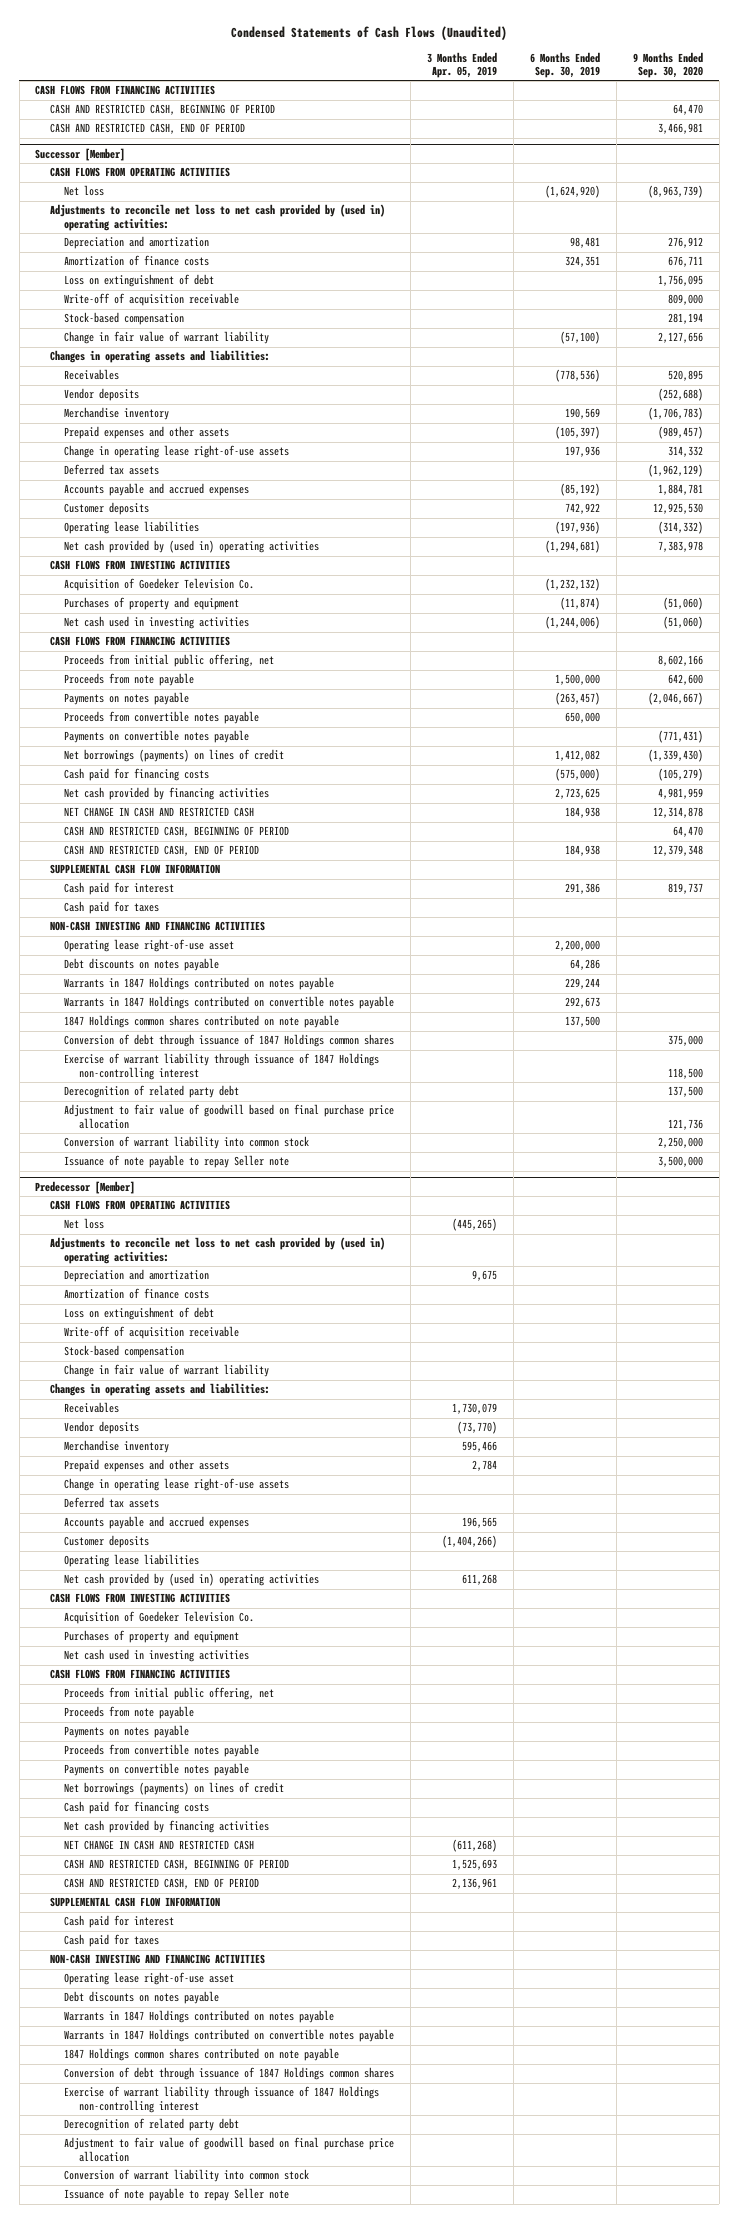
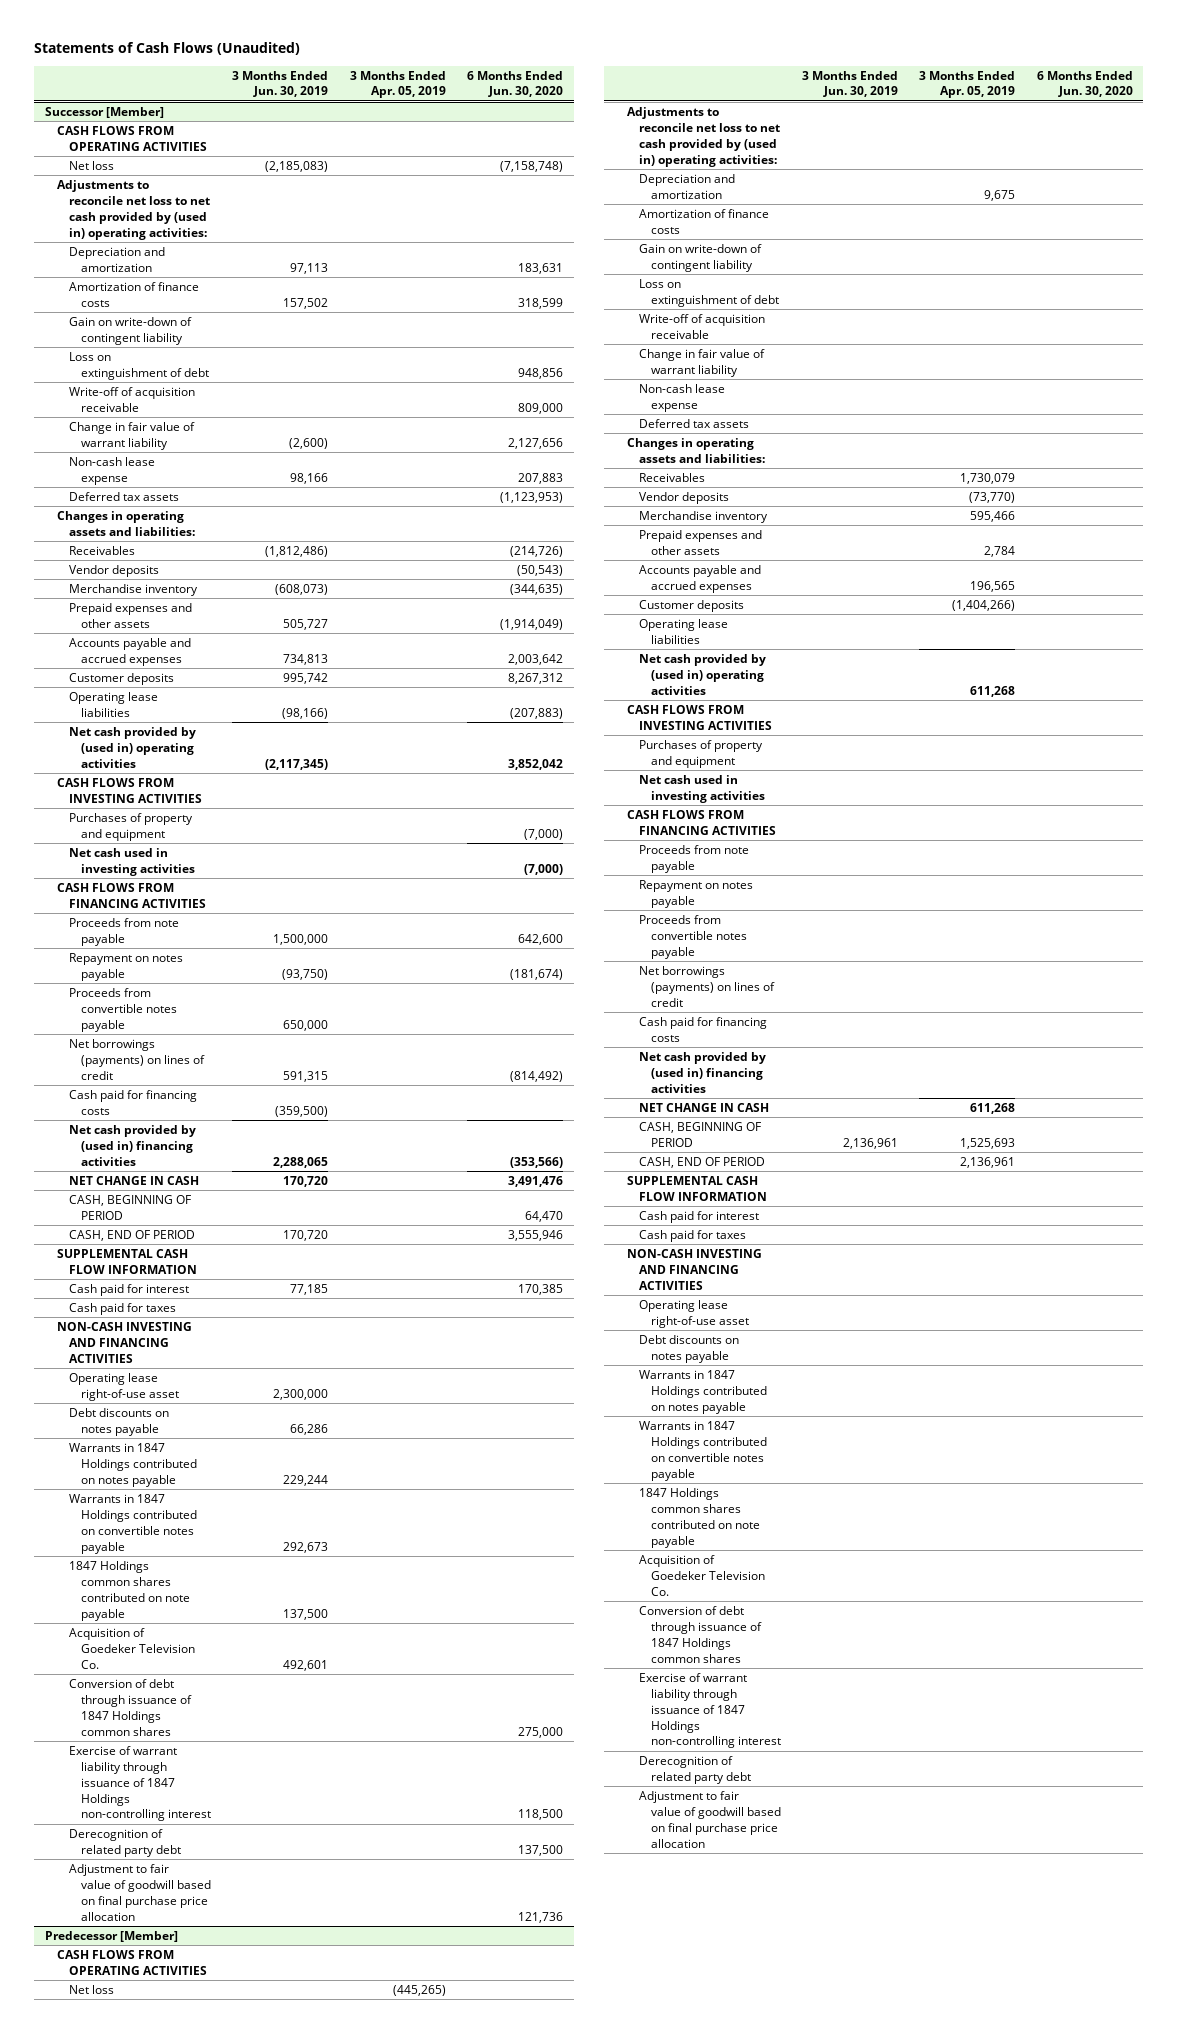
[231,25,508,40] Condensed Statements of Cash Flows (Unaudited) -> [34,42,301,56] Statements of Cash Flows (Unaudited)
[530,51,601,78] 6 Months Ended Sep. 30, 2019 -> none
[632,51,703,78] 9 Months Ended Sep. 30, 2020 -> none
none -> [232,70,329,98] 3 Months Ended Jun. 30, 2019
none -> [466,70,563,98] 6 Months Ended Jun. 30, 2020
[35,85,216,96] CASH FLOWS FROM FINANCING ACTIVITIES -> none
[49,104,275,116] CASH AND RESTRICTED CASH, BEGINNING OF PERIOD -> none
[49,123,245,135] CASH AND RESTRICTED CASH, END OF PERIOD -> none
none -> [68,317,192,345] Gain on write-down of contingent liability
[64,312,185,326] Stock-based compensation -> none
none -> [68,457,155,485] Non-cash lease expense
[64,464,160,476] Deferred tax assets -> [68,492,179,502] Deferred tax assets
[64,445,290,459] Change in operating lease right-of-use assets -> none
[64,654,275,668] Proceeds from initial public offering, net -> none
[64,692,190,706] Payments on notes payable -> [68,953,183,981] Repayment on notes payable
[64,730,250,744] Payments on convertible notes payable -> none
[64,787,270,801] Net cash provided by financing activities -> [68,1125,196,1166] Net cash provided by (used in) financing activities
[64,807,255,818] NET CHANGE IN CASH AND RESTRICTED CASH -> [68,1176,199,1186] NET CHANGE IN CASH
[64,826,290,838] CASH AND RESTRICTED CASH, BEGINNING OF PERIOD -> [68,1195,191,1220] CASH, BEGINNING OF PERIOD
[64,845,260,857] CASH AND RESTRICTED CASH, END OF PERIOD -> [68,1230,195,1242] CASH, END OF PERIOD
[64,578,255,592] Acquisition of Goedeker Television Co. -> [68,1628,195,1669] Acquisition of Goedeker Television Co.
[64,1136,310,1150] Conversion of warrant liability into common stock -> none
[64,1155,290,1169] Issuance of note payable to repay Seller note -> none
none -> [638,244,762,272] Gain on write-down of contingent liability
[64,1345,185,1359] Stock-based compensation -> none
none -> [638,384,725,412] Non-cash lease expense
[64,1497,160,1509] Deferred tax assets -> [638,419,749,429] Deferred tax assets
[64,1478,290,1492] Change in operating lease right-of-use assets -> none
[64,1687,275,1701] Proceeds from initial public offering, net -> none
[64,1725,190,1739] Payments on notes payable -> [638,880,753,908] Repayment on notes payable
[64,1763,250,1777] Payments on convertible notes payable -> none
[64,1820,270,1834] Net cash provided by financing activities -> [638,1052,766,1093] Net cash provided by (used in) financing activities
[64,1840,255,1851] NET CHANGE IN CASH AND RESTRICTED CASH -> [638,1103,769,1113] NET CHANGE IN CASH
[452,1839,498,1853] (611,268) -> [970,1103,1016,1115] 611,268
[64,1859,290,1871] CASH AND RESTRICTED CASH, BEGINNING OF PERIOD -> [638,1122,761,1147] CASH, BEGINNING OF PERIOD
[64,1878,260,1890] CASH AND RESTRICTED CASH, END OF PERIOD -> [638,1157,765,1169] CASH, END OF PERIOD
[64,1611,255,1625] Acquisition of Goedeker Television Co. -> [638,1555,765,1596] Acquisition of Goedeker Television Co.
[64,2169,310,2183] Conversion of warrant liability into common stock -> none
[64,2188,290,2202] Issuance of note payable to repay Seller note -> none

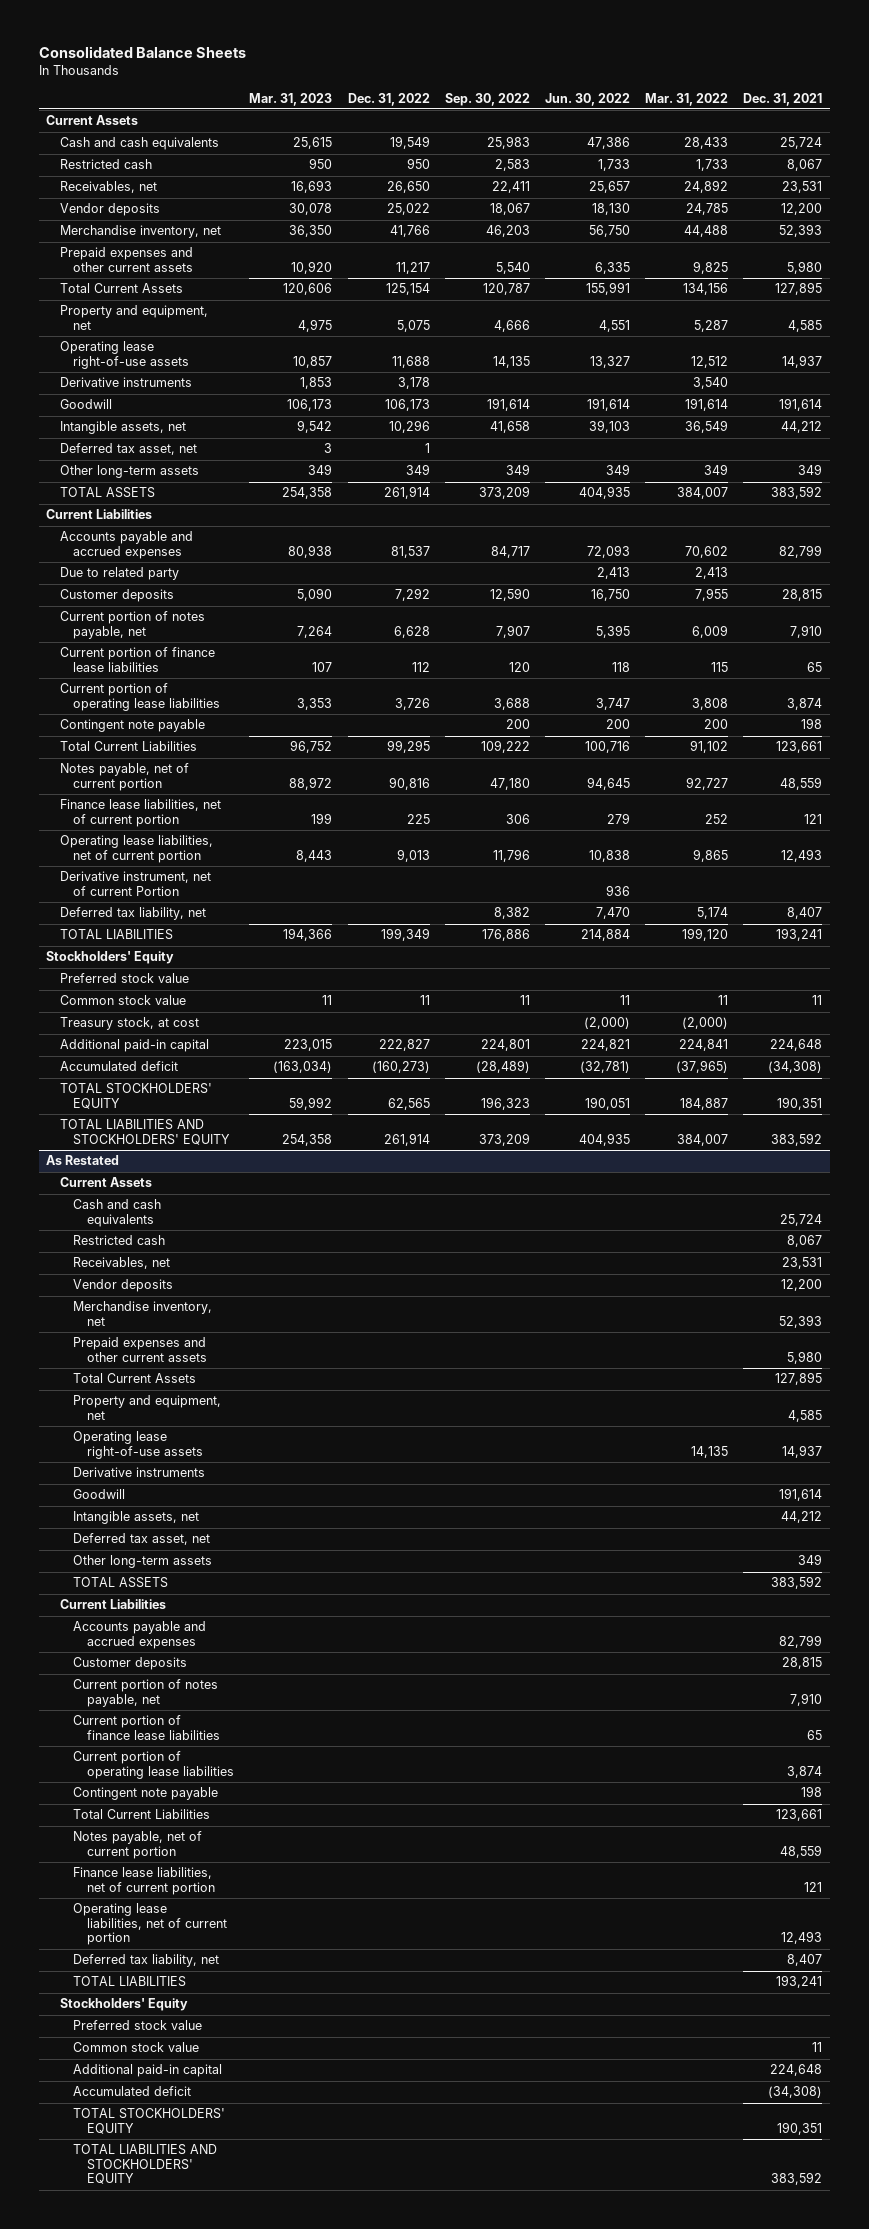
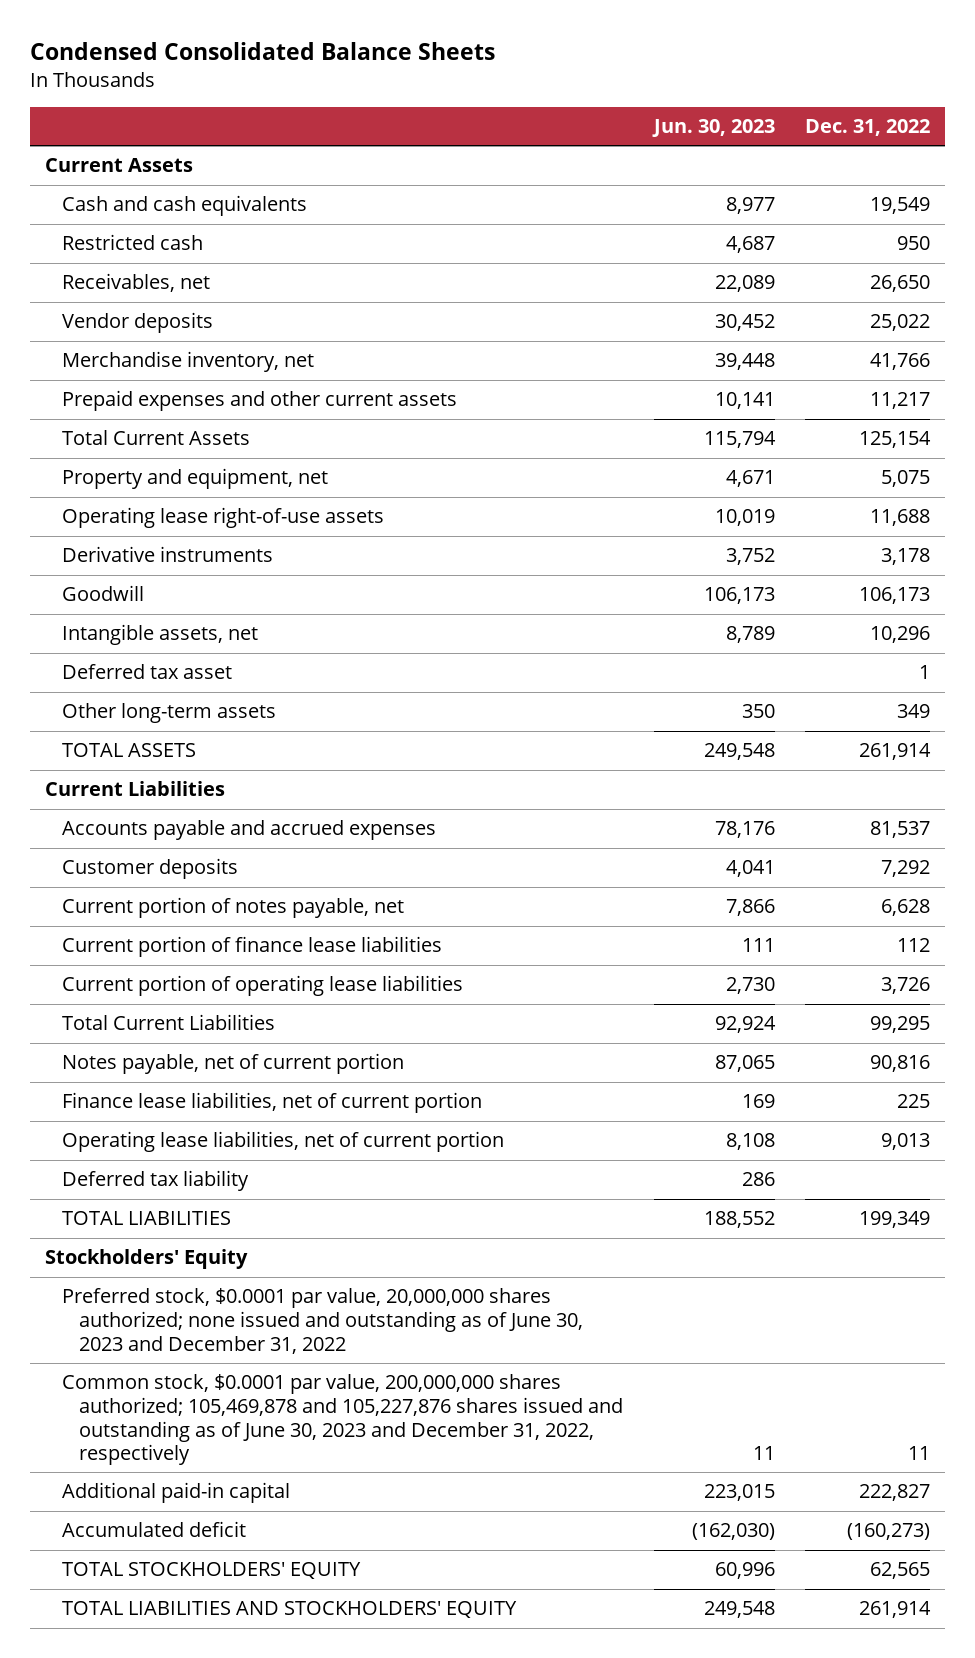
[38,45,246,58] Consolidated Balance Sheets -> [29,42,495,61] Condensed Consolidated Balance Sheets
[249,92,333,106] Mar. 31, 2023 -> none
[444,92,530,106] Sep. 30, 2022 -> none
[545,92,631,106] Jun. 30, 2022 -> none
[645,92,729,106] Mar. 31, 2022 -> none
[743,92,823,106] Dec. 31, 2021 -> none
none -> [651,119,775,138] Jun. 30, 2023
[59,443,197,456] Deferred tax asset, net -> [62,664,233,680] Deferred tax asset
[59,567,179,581] Due to related party -> none
[59,719,205,733] Contingent note payable -> none
[59,871,211,896] Derivative instrument, net of current Portion -> none
[59,907,206,921] Deferred tax liability, net -> [62,1170,250,1192] Deferred tax liability
[59,1017,199,1031] Treasury stock, at cost -> none
[59,973,189,984] Preferred stock value -> [62,1288,584,1354] Preferred stock, $0.0001 par value, 20,000,000 shares authorized; none issued and outstanding as of June 30, 2023 and December 31, 2022
[59,995,186,1006] Common stock value -> [62,1374,624,1466] Common stock, $0.0001 par value, 200,000,000 shares authorized; 105,469,878 and 105,227,876 shares issued and outstanding as of June 30, 2023 and December 31, 2022, respectively
[46,1155,120,1166] As Restated -> none
[59,1177,152,1188] Current Assets -> none
[73,1199,162,1227] Cash and cash equivalents -> none
[73,1235,166,1246] Restricted cash -> none
[73,1257,171,1270] Receivables, net -> none
[73,1279,174,1293] Vendor deposits -> none
[73,1301,213,1326] Merchandise inventory, net -> none
[73,1337,208,1362] Prepaid expenses and other current assets -> none
[73,1373,197,1384] Total Current Assets -> none
[73,1395,222,1420] Property and equipment, net -> none
[73,1431,204,1459] Operating lease right-of-use assets -> none
[73,1467,206,1478] Derivative instruments -> none
[73,1489,126,1500] Goodwill -> none
[73,1511,200,1525] Intangible assets, net -> none
[73,1533,211,1546] Deferred tax asset, net -> none
[73,1555,213,1569] Other long-term assets -> none
[73,1577,169,1589] TOTAL ASSETS -> none
[59,1599,166,1610] Current Liabilities -> none
[73,1621,207,1649] Accounts payable and accrued expenses -> none
[73,1657,188,1671] Customer deposits -> none
[73,1679,219,1707] Current portion of notes payable, net -> none
[73,1715,221,1740] Current portion of finance lease liabilities -> none
[73,1751,235,1779] Current portion of operating lease liabilities -> none
[73,1787,219,1801] Contingent note payable -> none
[73,1809,211,1820] Total Current Liabilities -> none
[73,1831,203,1859] Notes payable, net of current portion -> none
[73,1867,216,1895] Finance lease liabilities, net of current portion -> none
[73,1903,228,1946] Operating lease liabilities, net of current portion -> none
[73,1954,220,1968] Deferred tax liability, net -> none
[73,1976,187,1988] TOTAL LIABILITIES -> none
[59,1998,188,2012] Stockholders' Equity -> none
[73,2020,203,2031] Preferred stock value -> none
[73,2042,200,2053] Common stock value -> none
[73,2064,223,2078] Additional paid-in capital -> none
[73,2086,192,2097] Accumulated deficit -> none
[73,2108,226,2134] TOTAL STOCKHOLDERS' EQUITY -> none
[73,2144,218,2185] TOTAL LIABILITIES AND STOCKHOLDERS' EQUITY -> none

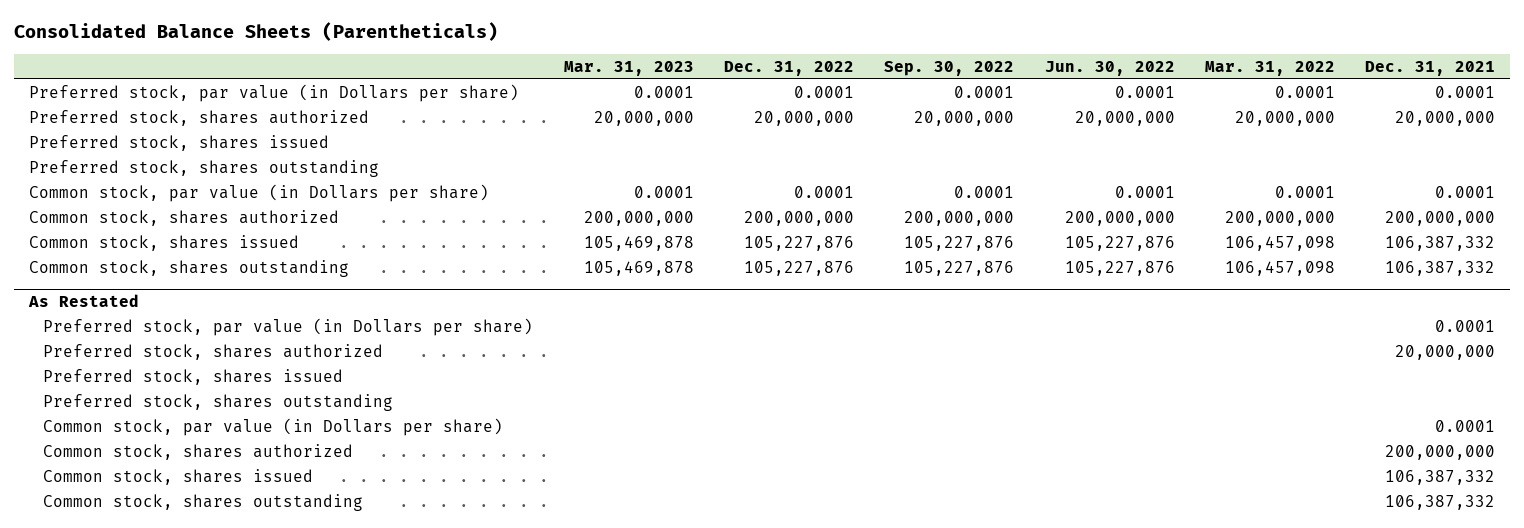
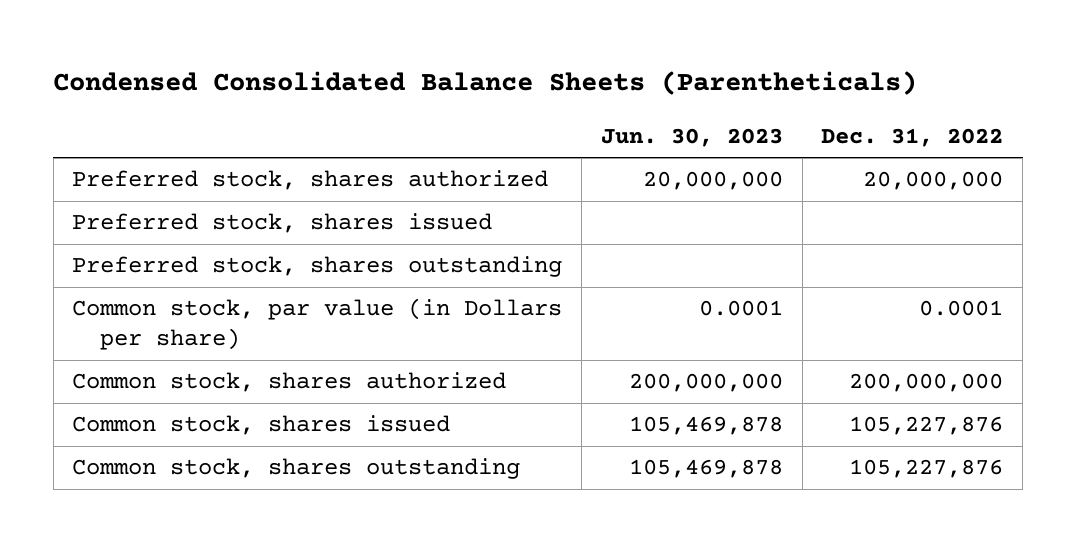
[14,22,499,42] Consolidated Balance Sheets (Parentheticals) -> [53,71,918,96] Condensed Consolidated Balance Sheets (Parentheticals)
[563,60,694,76] Mar. 31, 2023 -> none
[884,60,1015,76] Sep. 30, 2022 -> none
[1044,60,1175,76] Jun. 30, 2022 -> none
[1204,60,1335,76] Mar. 31, 2022 -> none
[1365,60,1496,76] Dec. 31, 2021 -> none
none -> [600,127,783,147] Jun. 30, 2023
[29,83,520,102] Preferred stock, par value (in Dollars per share) -> none
[28,293,140,307] As Restated -> none
[43,317,534,336] Preferred stock, par value (in Dollars per share) -> none
[43,343,384,360] Preferred stock, shares authorized -> none
[43,368,344,385] Preferred stock, shares issued -> none
[43,393,394,411] Preferred stock, shares outstanding -> none
[43,417,504,436] Common stock, par value (in Dollars per share) -> none
[43,443,354,460] Common stock, shares authorized -> none
[43,468,314,485] Common stock, shares issued -> none
[43,493,364,511] Common stock, shares outstanding -> none

